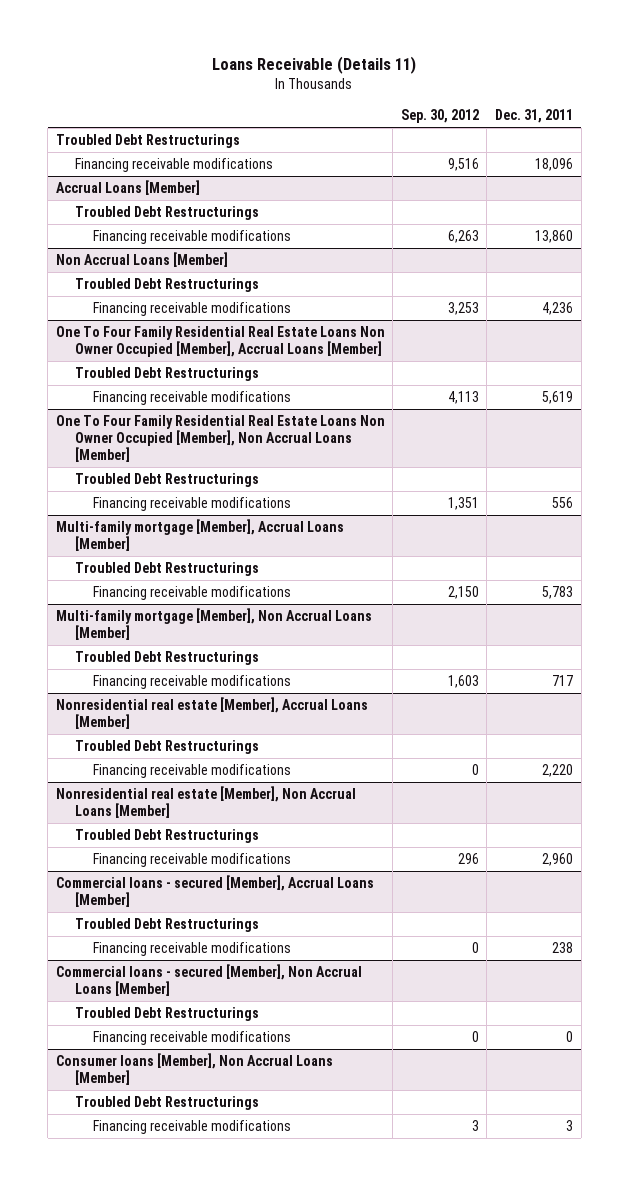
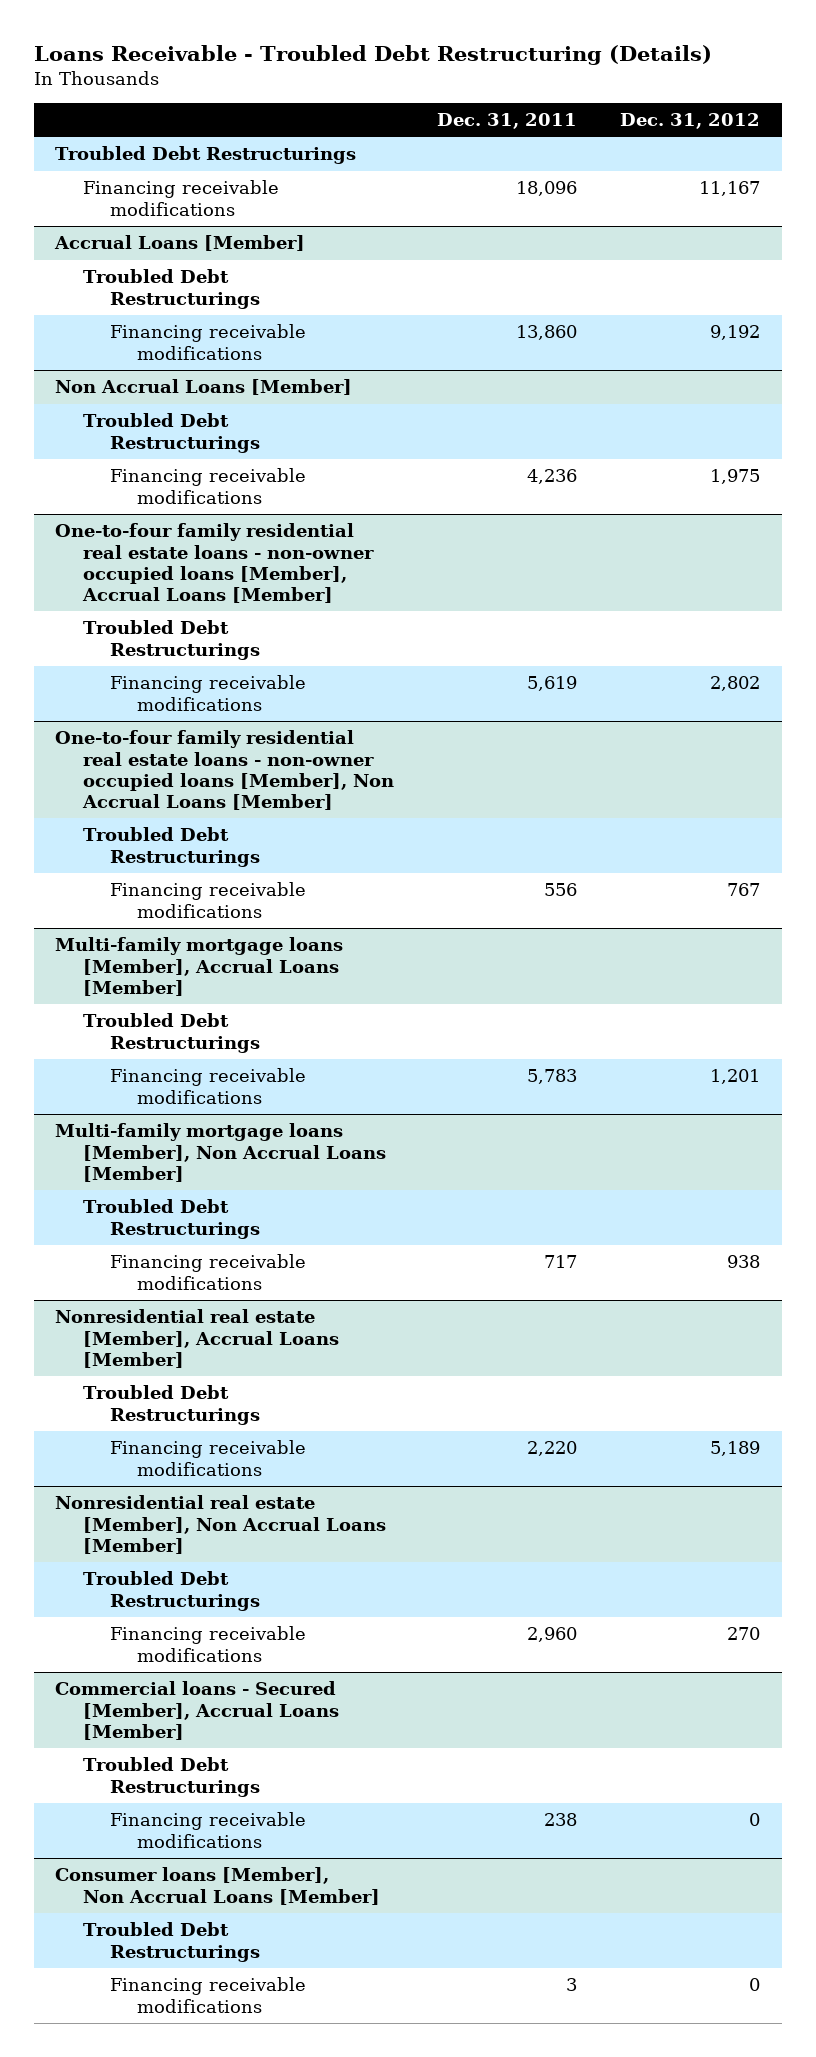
[212,55,417,74] Loans Receivable (Details 11) -> [33,45,712,66] Loans Receivable - Troubled Debt Restructuring (Details)
[400,109,479,124] Sep. 30, 2012 -> none
none -> [620,112,761,129] Dec. 31, 2012
[55,326,385,358] One To Four Family Residential Real Estate Loans Non Owner Occupied [Member], Accrual Loans [Member] -> [55,523,374,603] One-to-four family residential real estate loans - non-owner occupied loans [Member], Accrual Loans [Member]
[55,415,385,463] One To Four Family Residential Real Estate Loans Non Owner Occupied [Member], Non Accrual Loans [Member] -> [55,730,394,810] One-to-four family residential real estate loans - non-owner occupied loans [Member], Non Accrual Loans [Member]
[55,519,344,552] Multi-family mortgage [Member], Accrual Loans [Member] -> [55,937,344,996] Multi-family mortgage loans [Member], Accrual Loans [Member]
[55,608,372,641] Multi-family mortgage [Member], Non Accrual Loans [Member] -> [55,1123,386,1182] Multi-family mortgage loans [Member], Non Accrual Loans [Member]
[55,875,374,908] Commercial loans - secured [Member], Accrual Loans [Member] -> [55,1681,339,1740] Commercial loans - Secured [Member], Accrual Loans [Member]
[55,964,362,997] Commercial loans - secured [Member], Non Accrual Loans [Member] -> none
[74,1007,259,1022] Troubled Debt Restructurings -> none
[93,1031,292,1046] Financing receivable modifications -> none

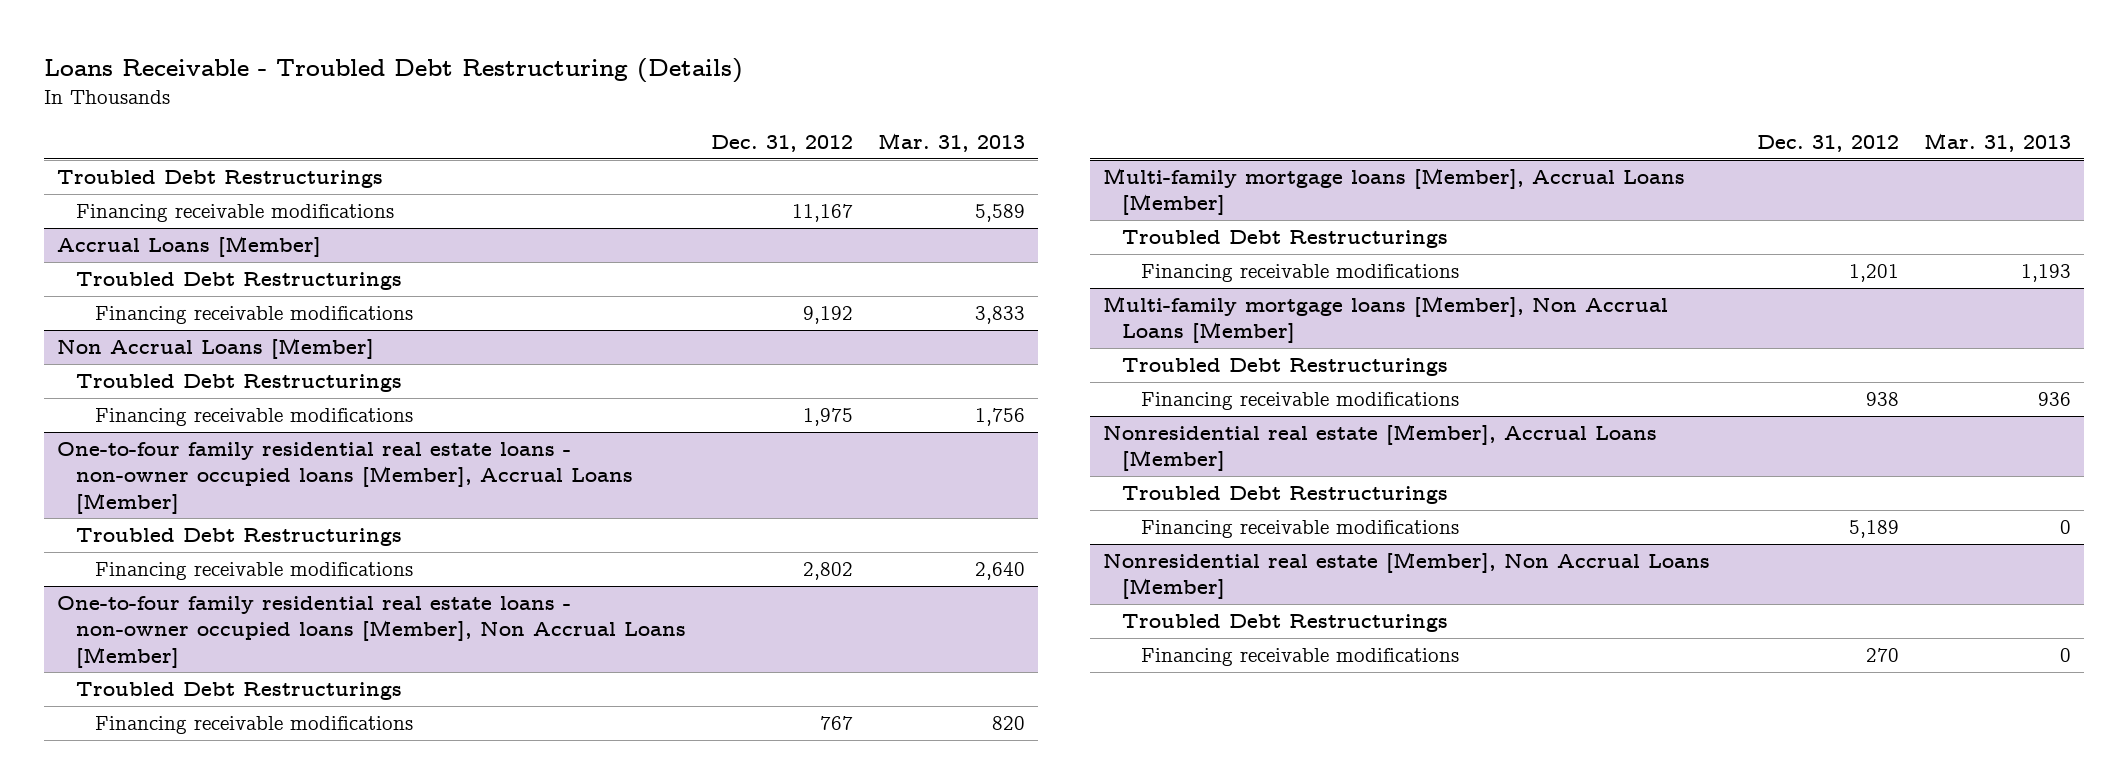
[436,112,577,129] Dec. 31, 2011 -> none
none -> [878,133,1026,153] Mar. 31, 2013
[55,1681,339,1740] Commercial loans - Secured [Member], Accrual Loans [Member] -> none
[82,1757,261,1797] Troubled Debt Restructurings -> none
[110,1812,307,1848] Financing receivable modifications -> none
[55,1867,380,1905] Consumer loans [Member], Non Accrual Loans [Member] -> none
[82,1922,261,1962] Troubled Debt Restructurings -> none
[110,1977,307,2013] Financing receivable modifications -> none

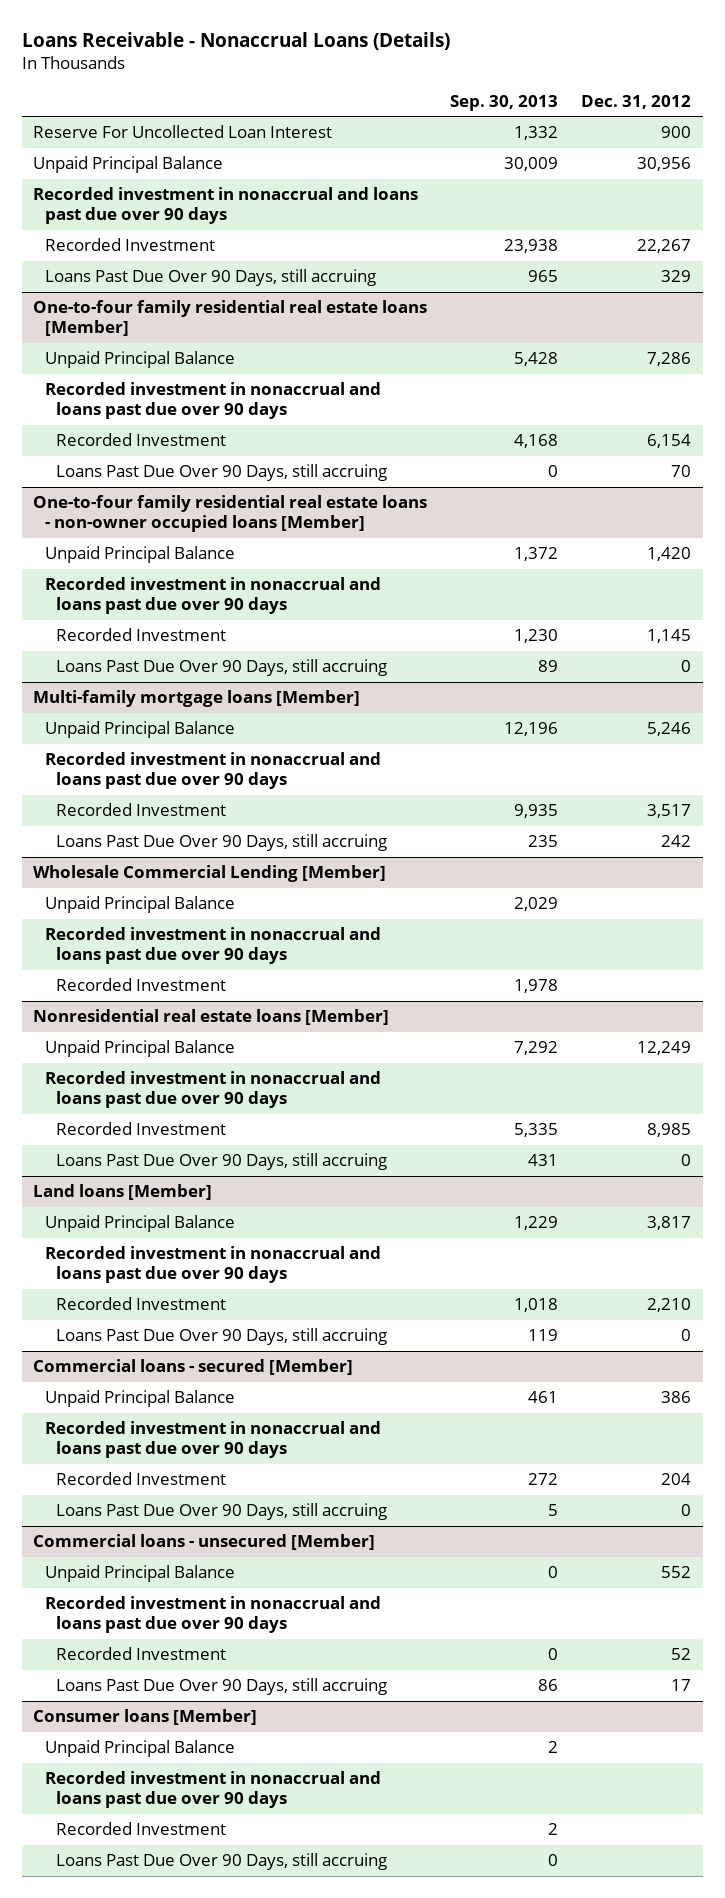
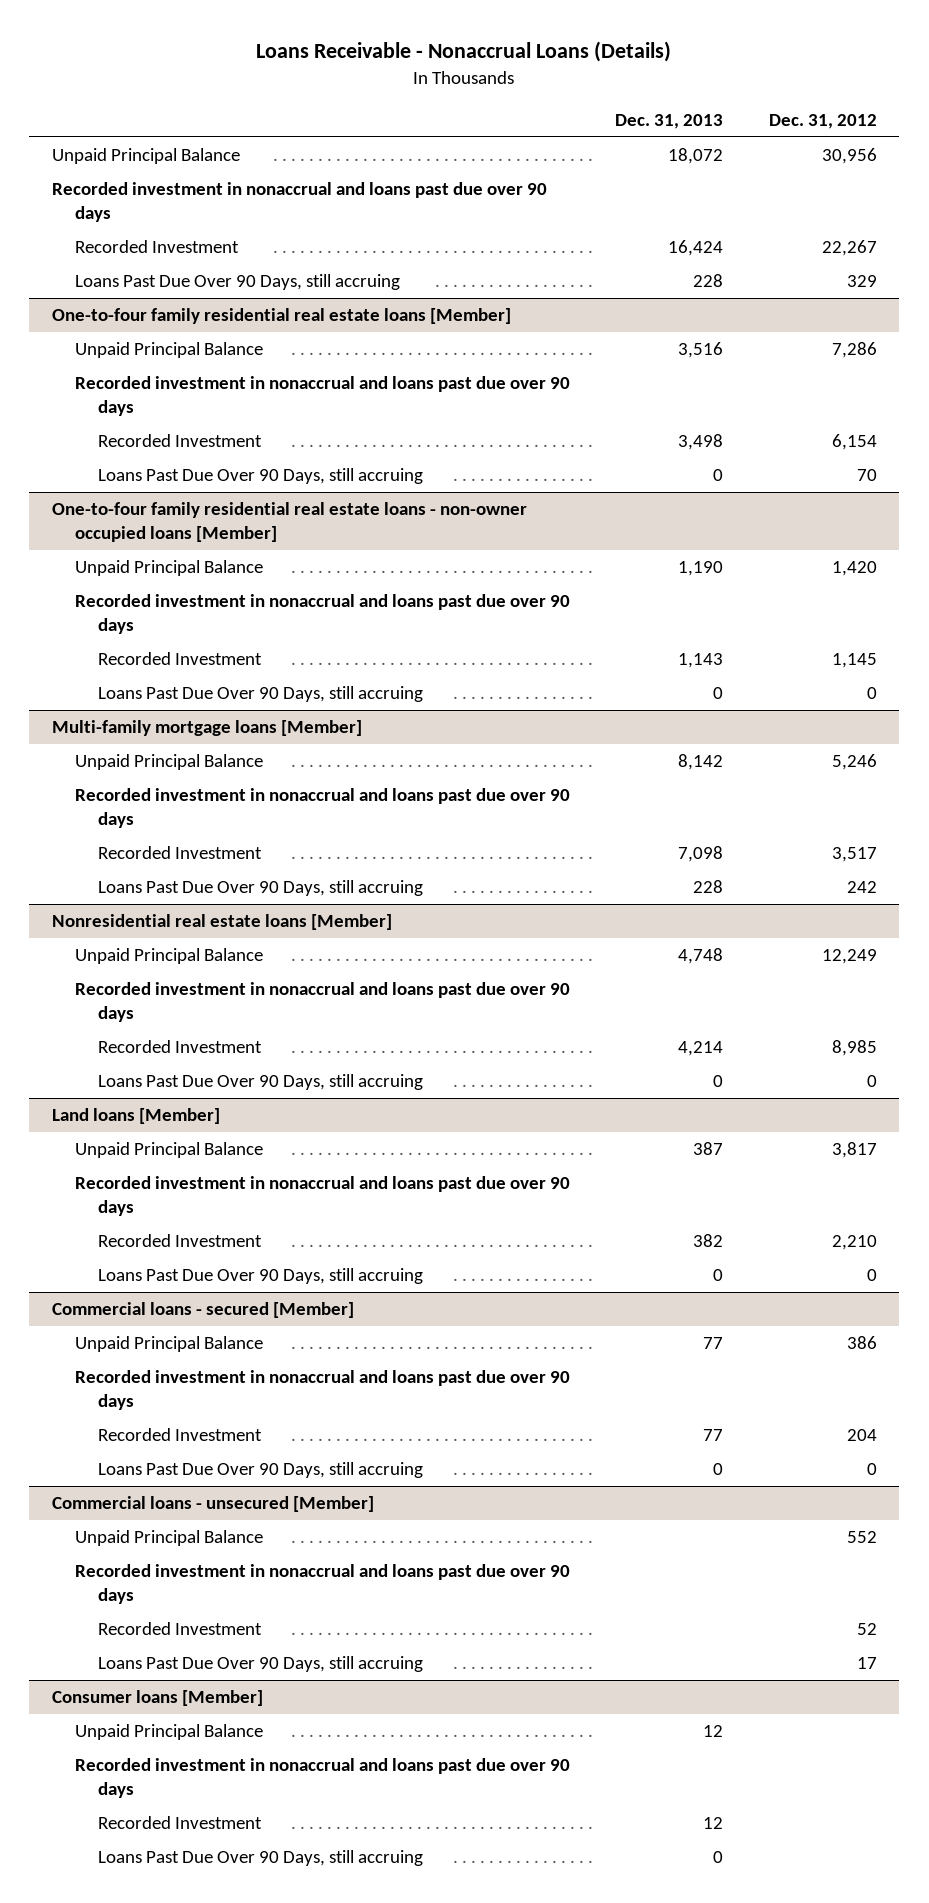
[450,94,559,111] Sep. 30, 2013 -> none
none -> [615,114,724,130] Dec. 31, 2013
[33,125,333,139] Reserve For Uncollected Loan Interest -> none
[33,865,387,883] Wholesale Commercial Lending [Member] -> none
[44,896,235,914] Unpaid Principal Balance -> none
[44,927,381,965] Recorded investment in nonaccrual and loans past due over 90 days -> none
[56,978,227,992] Recorded Investment -> none

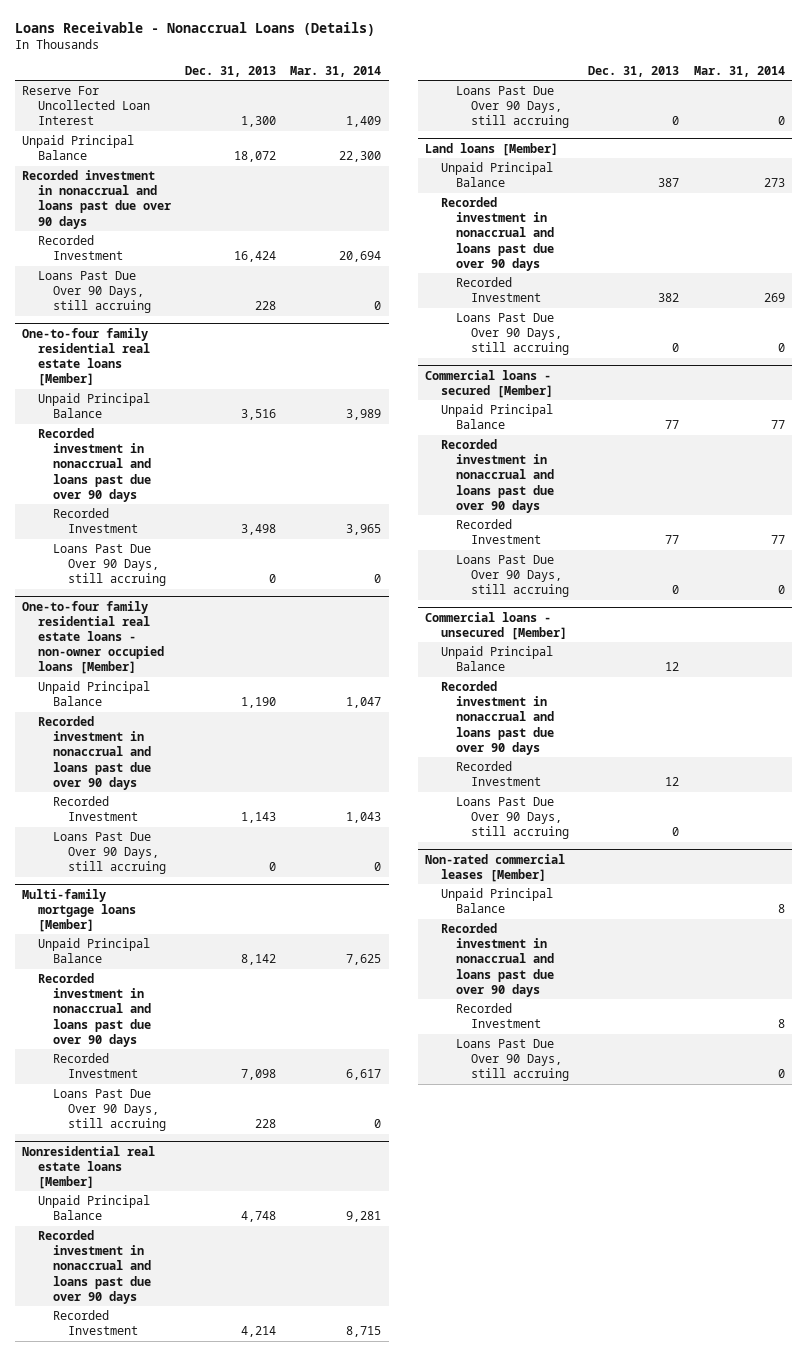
[768,114,877,130] Dec. 31, 2012 -> none
none -> [290,65,382,77] Mar. 31, 2014
none -> [22,85,150,126] Reserve For Uncollected Loan Interest
[75,1530,264,1547] Unpaid Principal Balance -> none
[75,1564,571,1604] Recorded investment in nonaccrual and loans past due over 90 days -> none
[98,1622,263,1636] Recorded Investment -> none
[98,1656,424,1673] Loans Past Due Over 90 Days, still accruing -> none
[51,1690,263,1707] Consumer loans [Member] -> none
none -> [425,853,566,882] Non-rated commercial leases [Member]
none -> [440,887,553,914] Unpaid Principal Balance
none -> [440,922,554,997] Recorded investment in nonaccrual and loans past due over 90 days
none -> [455,1002,542,1029] Recorded Investment
none -> [455,1038,570,1082] Loans Past Due Over 90 Days, still accruing

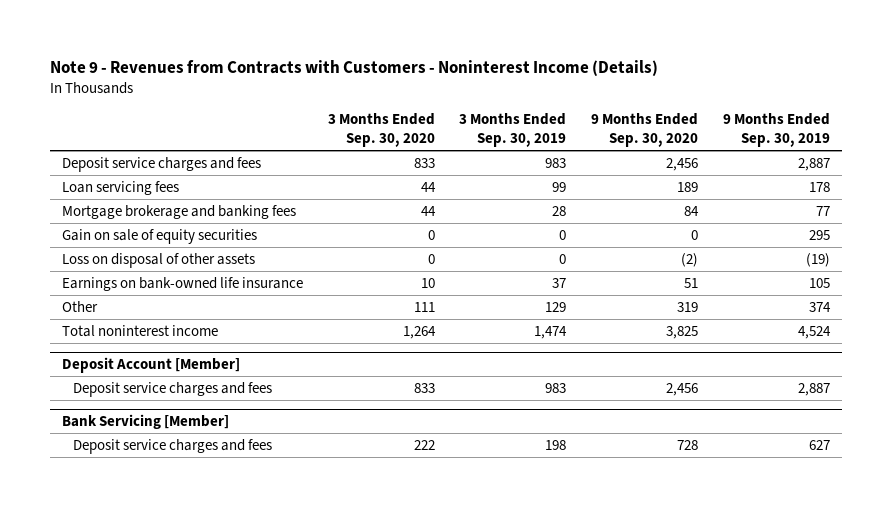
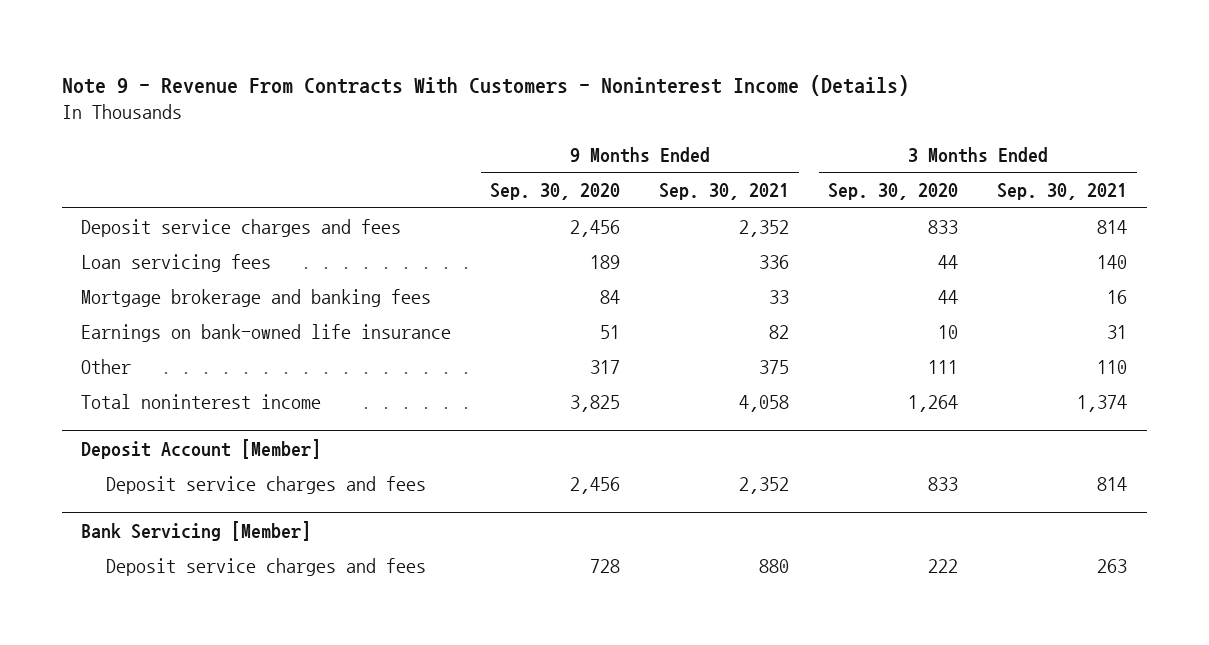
[49,59,658,76] Note 9 - Revenues from Contracts with Customers - Noninterest Income (Details) -> [61,74,909,96] Note 9 - Revenue From Contracts With Customers - Noninterest Income (Details)
[459,113,567,148] 3 Months Ended Sep. 30, 2019 -> none
[722,113,830,148] 9 Months Ended Sep. 30, 2019 -> none
none -> [659,183,790,201] Sep. 30, 2021
none -> [997,183,1128,201] Sep. 30, 2021
[61,228,257,244] Gain on sale of equity securities -> none
[61,252,255,268] Loss on disposal of other assets -> none
[677,301,699,312] 319 -> [590,359,621,374] 317

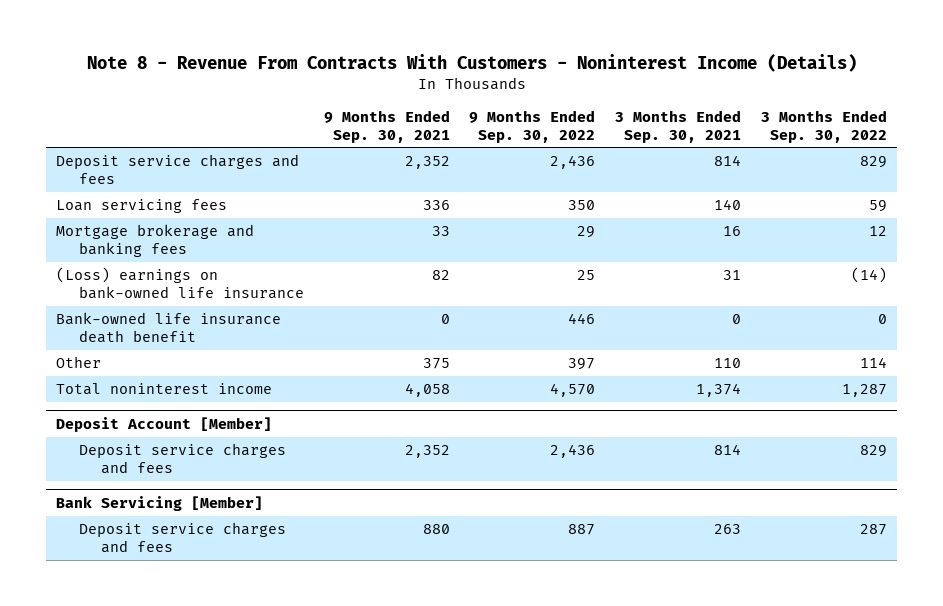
[61,74,909,96] Note 9 - Revenue From Contracts With Customers - Noninterest Income (Details) -> [86,54,857,73] Note 8 - Revenue From Contracts With Customers - Noninterest Income (Details)
[490,183,621,201] Sep. 30, 2020 -> none
[828,183,959,201] Sep. 30, 2020 -> none
none -> [469,109,596,143] 9 Months Ended Sep. 30, 2022
none -> [761,109,888,143] 3 Months Ended Sep. 30, 2022
[81,323,452,342] Earnings on bank-owned life insurance -> [56,267,304,299] (Loss) earnings on bank-owned life insurance
none -> [56,312,282,343] Bank-owned life insurance death benefit

